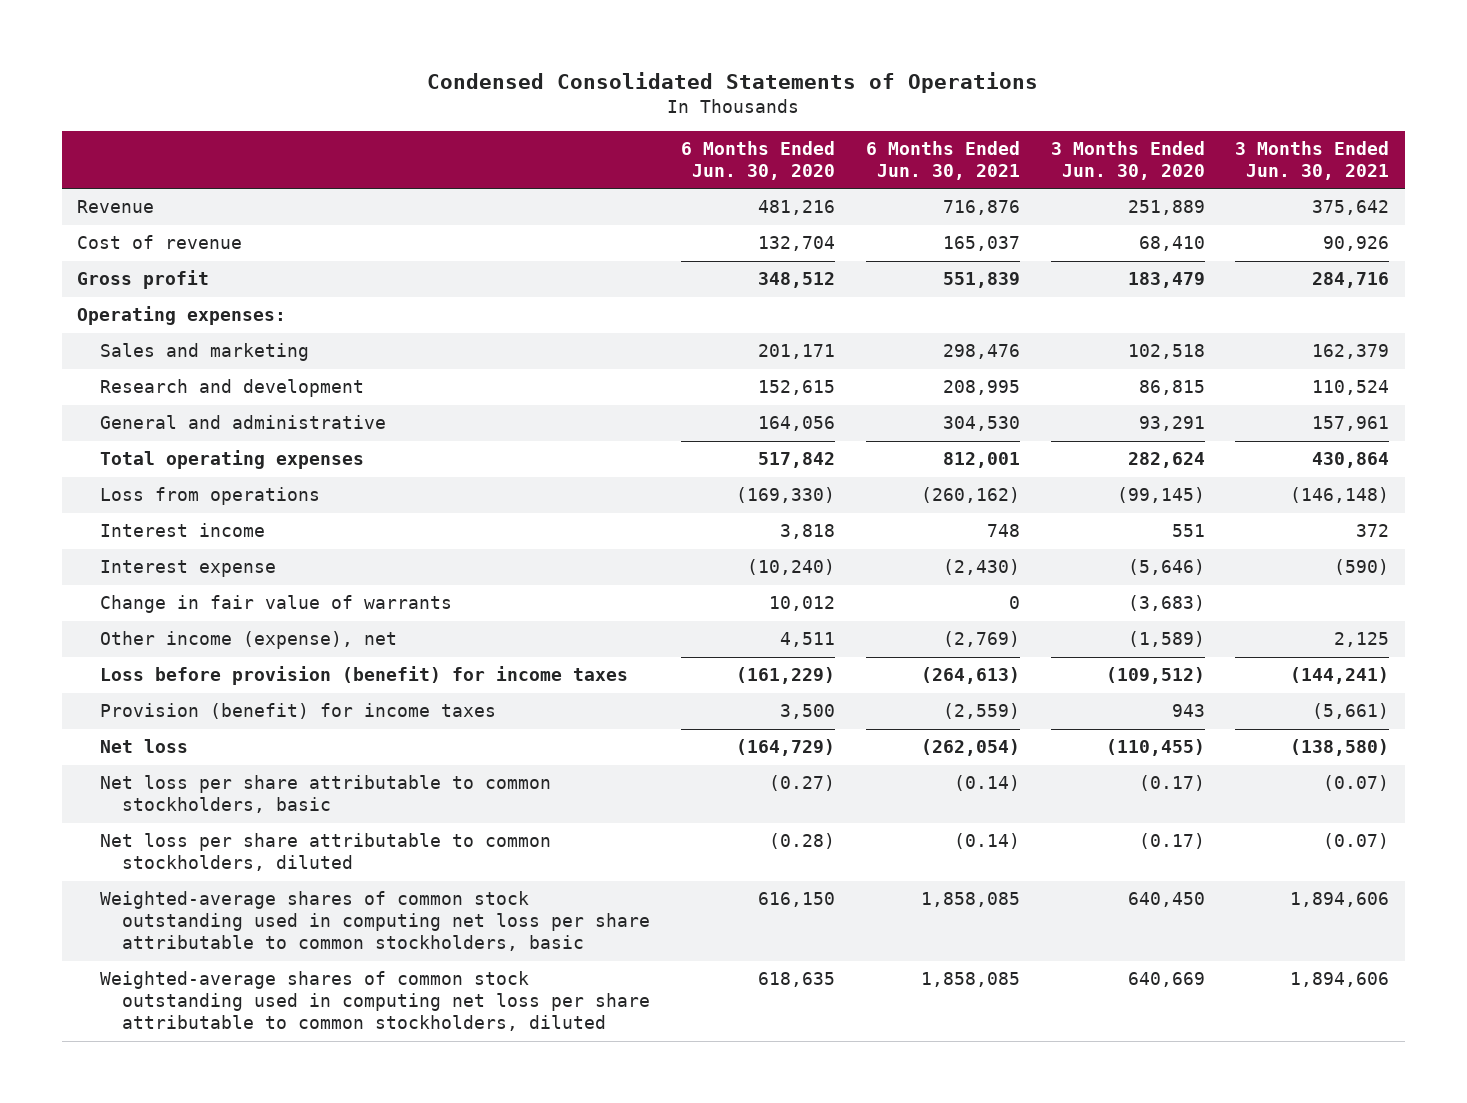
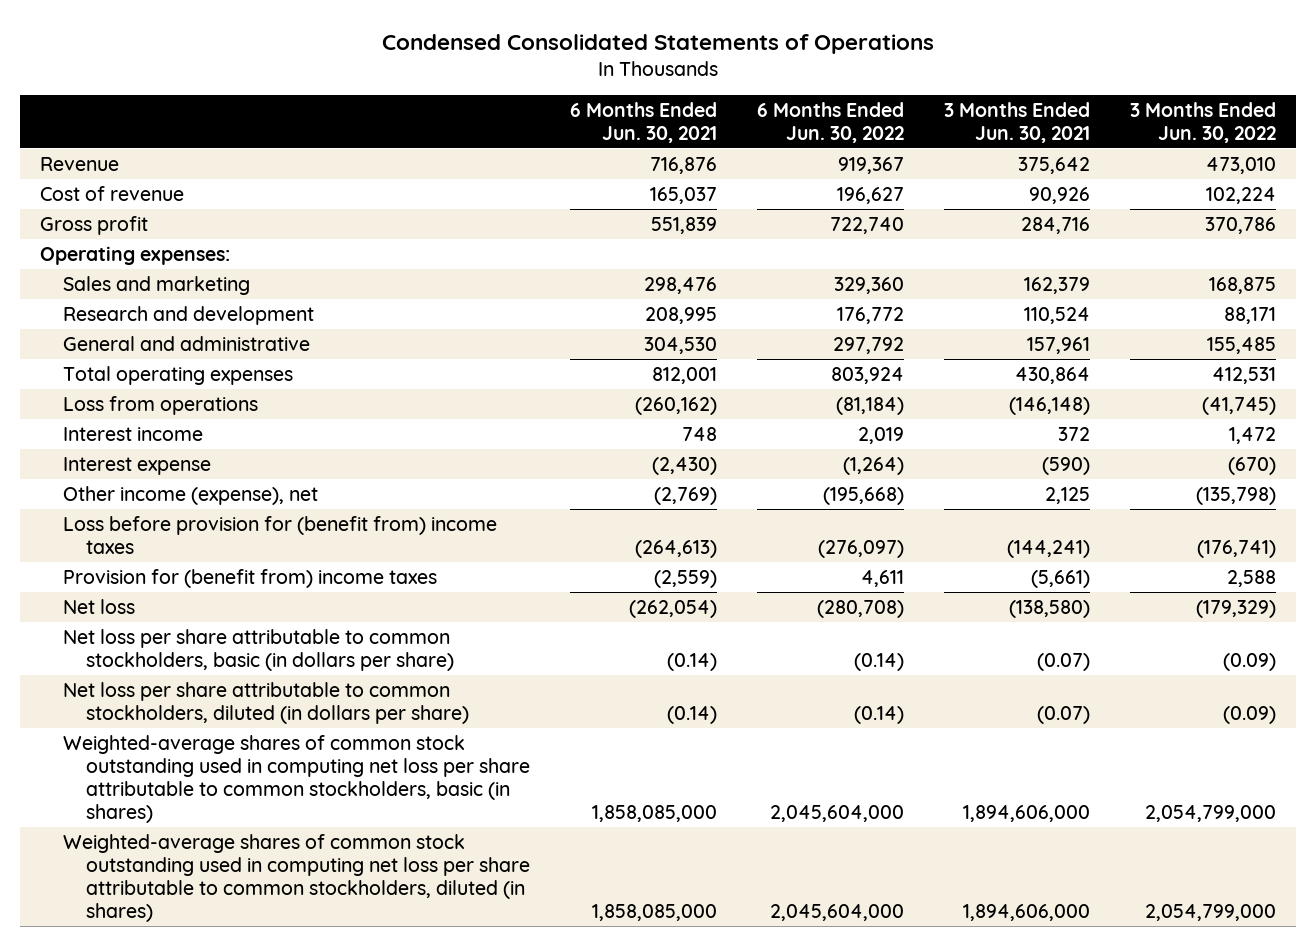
[681,141,836,181] 6 Months Ended Jun. 30, 2020 -> none
[1050,141,1205,181] 3 Months Ended Jun. 30, 2020 -> none
none -> [756,101,904,143] 6 Months Ended Jun. 30, 2022
none -> [1130,101,1277,143] 3 Months Ended Jun. 30, 2022
[99,595,452,614] Change in fair value of warrants -> none
[99,666,628,686] Loss before provision (benefit) for income taxes -> [62,515,497,554] Loss before provision for (benefit from) income taxes
[99,703,496,720] Provision (benefit) for income taxes -> [62,568,437,588] Provision for (benefit from) income taxes
[99,775,551,814] Net loss per share attributable to common stockholders, basic -> [62,628,454,671] Net loss per share attributable to common stockholders, basic (in dollars per share)
[99,833,551,872] Net loss per share attributable to common stockholders, diluted -> [62,681,469,724] Net loss per share attributable to common stockholders, diluted (in dollars per share)
[99,891,651,952] Weighted-average shares of common stock outstanding used in computing net loss per share attributable to common stockholders, basic -> [62,734,530,823] Weighted-average shares of common stock outstanding used in computing net loss per share attributable to common stockholders, basic (in shares)
[920,892,1020,908] 1,858,085 -> [591,804,717,822] 1,858,085,000
[1290,892,1390,908] 1,894,606 -> [962,804,1090,822] 1,894,606,000
[99,971,651,1032] Weighted-average shares of common stock outstanding used in computing net loss per share attributable to common stockholders, diluted -> [62,833,530,922] Weighted-average shares of common stock outstanding used in computing net loss per share attributable to common stockholders, diluted (in shares)
[920,972,1020,988] 1,858,085 -> [591,903,717,921] 1,858,085,000
[1290,972,1390,988] 1,894,606 -> [962,903,1090,921] 1,894,606,000

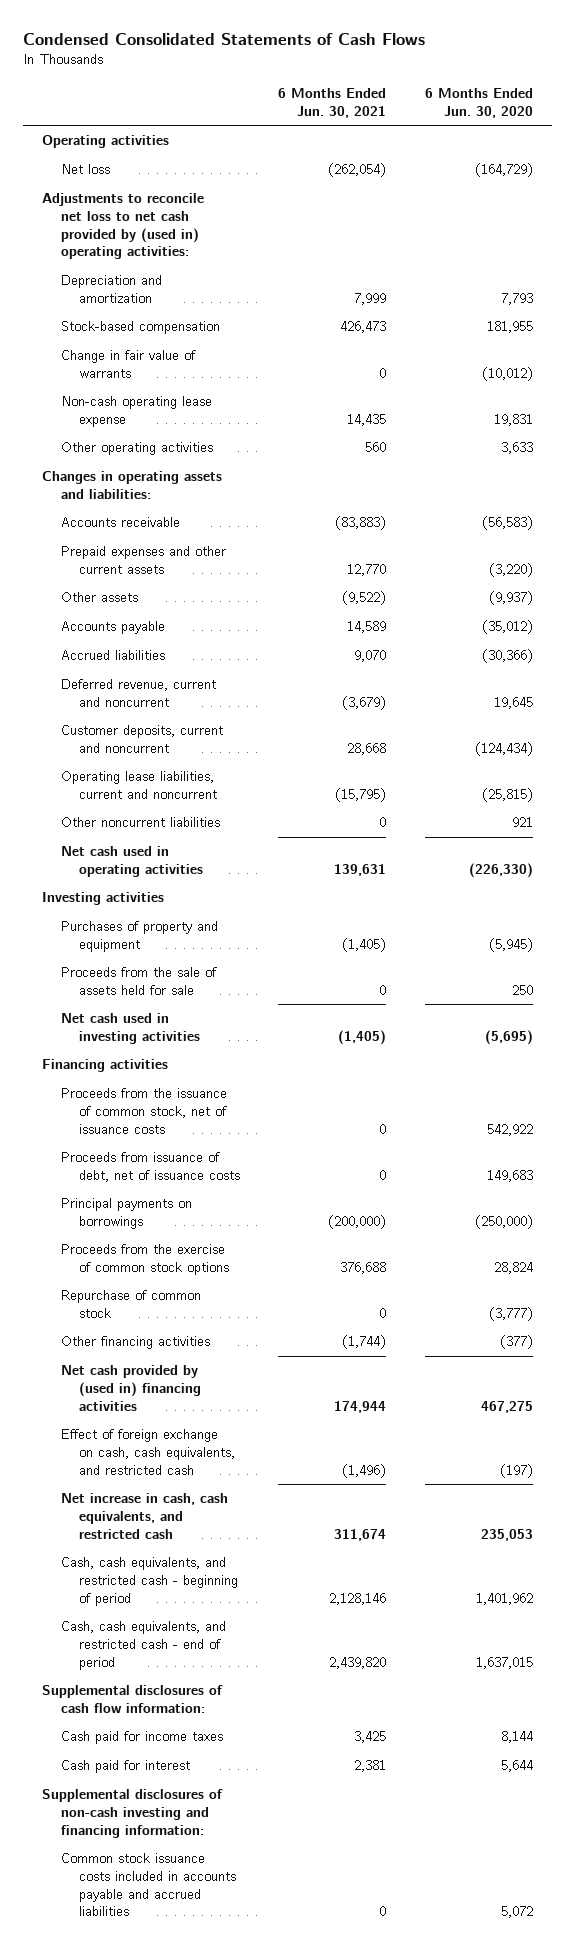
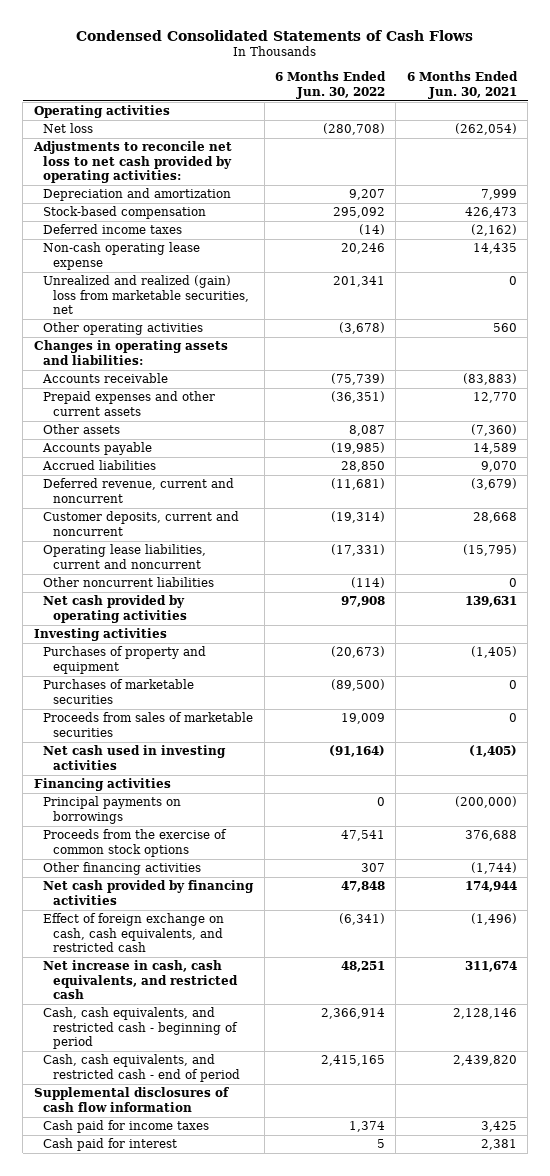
[424,87,533,118] 6 Months Ended Jun. 30, 2020 -> none
none -> [275,71,387,99] 6 Months Ended Jun. 30, 2022
[42,193,205,260] Adjustments to reconcile net loss to net cash provided by (used in) operating activities: -> [32,141,233,184] Adjustments to reconcile net loss to net cash provided by operating activities:
[60,350,196,378] Change in fair value of warrants -> none
none -> [43,224,183,235] Deferred income taxes
none -> [43,275,249,315] Unrealized and realized (gain) loss from marketable securities, net
[342,591,387,606] (9,522) -> [470,424,517,437] (7,360)
[60,846,204,877] Net cash used in operating activities -> [43,595,187,623] Net cash provided by operating activities
[60,967,217,995] Proceeds from the sale of assets held for sale -> none
none -> [43,679,195,704] Purchases of marketable securities
none -> [43,712,254,737] Proceeds from sales of marketable securities
[60,1088,228,1134] Proceeds from the issuance of common stock, net of issuance costs -> none
[60,1152,241,1182] Proceeds from issuance of debt, net of issuance costs -> none
[60,1290,201,1318] Repurchase of common stock -> none
[60,1365,202,1411] Net cash provided by (used in) financing activities -> [43,880,255,905] Net cash provided by financing activities
[42,1685,224,1713] Supplemental disclosures of cash flow information: -> [33,1087,229,1112] Supplemental disclosures of cash flow information
[42,1789,224,1838] Supplemental disclosures of non-cash investing and financing information: -> none
[60,1853,237,1917] Common stock issuance costs included in accounts payable and accrued liabilities -> none

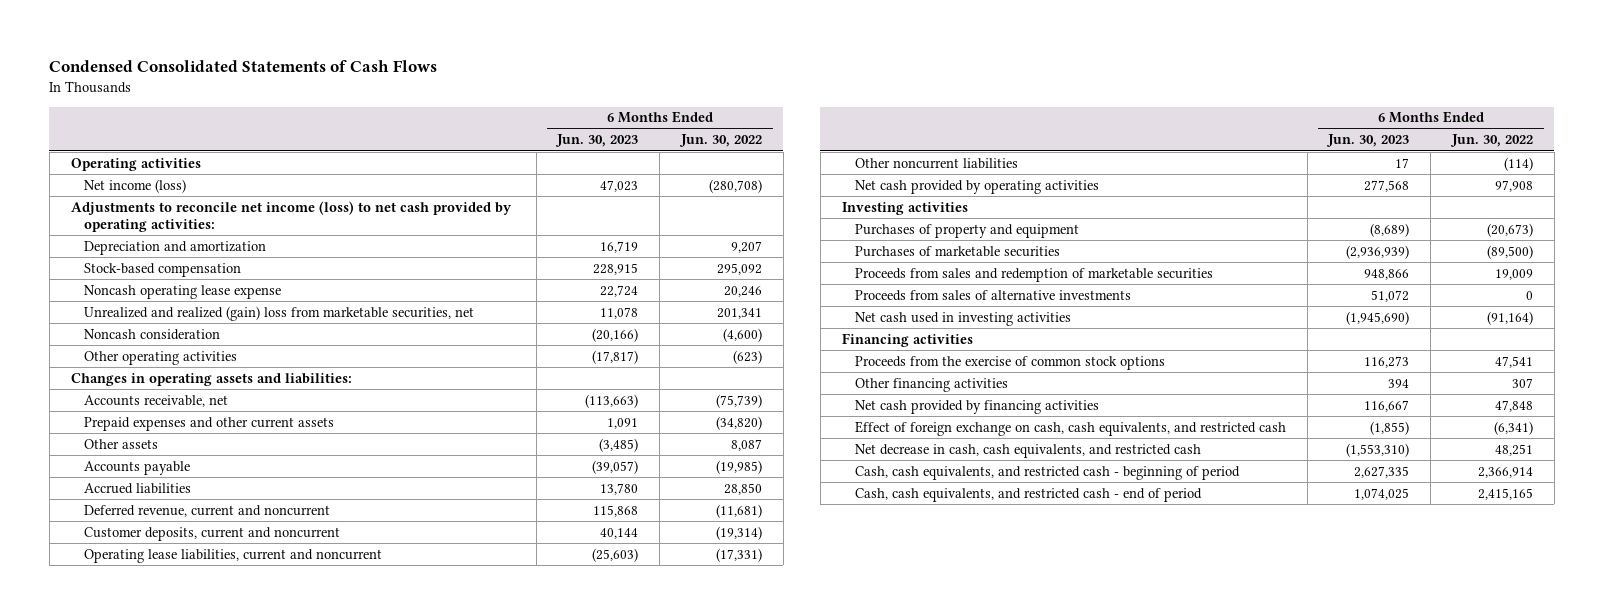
[406,71,518,99] 6 Months Ended Jun. 30, 2021 -> none
none -> [555,134,639,148] Jun. 30, 2023
[43,123,94,134] Net loss -> [83,178,186,193] Net income (loss)
[32,141,233,184] Adjustments to reconcile net loss to net cash provided by operating activities: -> [70,200,512,233] Adjustments to reconcile net income (loss) to net cash provided by operating activities:
[43,224,183,235] Deferred income taxes -> none
[43,242,201,270] Non-cash operating lease expense -> [83,284,281,299] Noncash operating lease expense
none -> [83,328,220,340] Noncash consideration
[339,322,386,335] (3,678) -> [733,349,763,364] (623)
[42,373,169,384] Accounts receivable -> [83,394,228,407] Accounts receivable, net
[331,391,386,404] (36,351) -> [716,415,763,430] (34,820)
[43,712,254,737] Proceeds from sales of marketable securities -> [854,267,1213,282] Proceeds from sales and redemption of marketable securities
none -> [854,289,1131,301] Proceeds from sales of alternative investments
[43,796,182,824] Principal payments on borrowings -> none
[43,960,238,1000] Net increase in cash, cash equivalents, and restricted cash -> [854,443,1201,458] Net decrease in cash, cash equivalents, and restricted cash
[33,1087,229,1112] Supplemental disclosures of cash flow information -> none
[43,1120,210,1134] Cash paid for income taxes -> none
[43,1138,178,1152] Cash paid for interest -> none

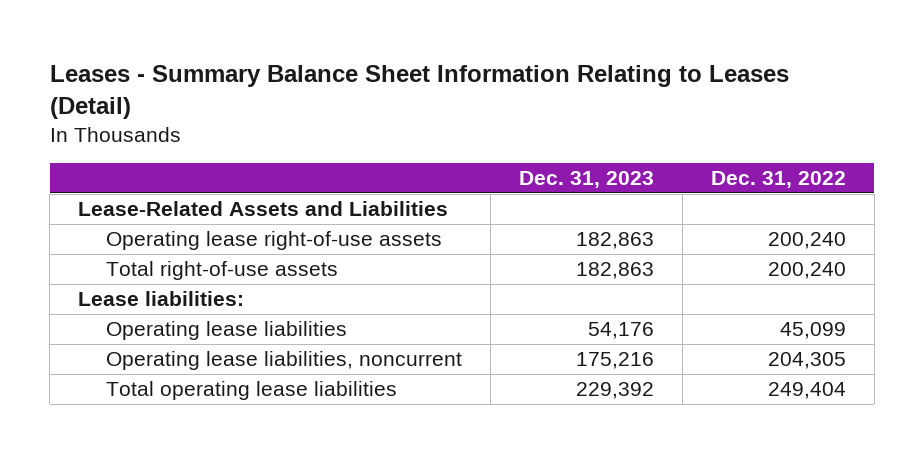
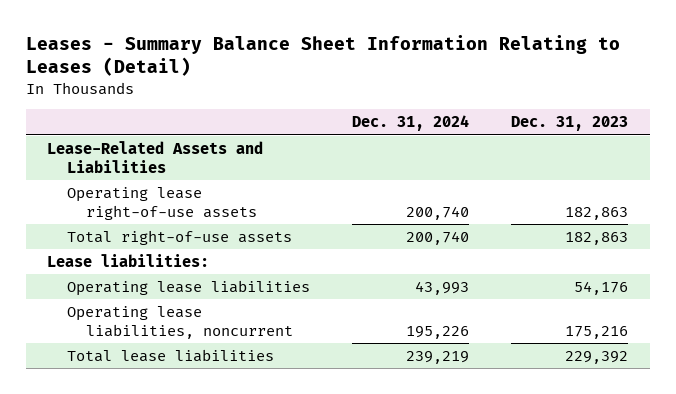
[710,171,846,189] Dec. 31, 2022 -> none
none -> [351,115,469,132] Dec. 31, 2024
[105,381,397,401] Total operating lease liabilities -> [66,349,274,363] Total lease liabilities

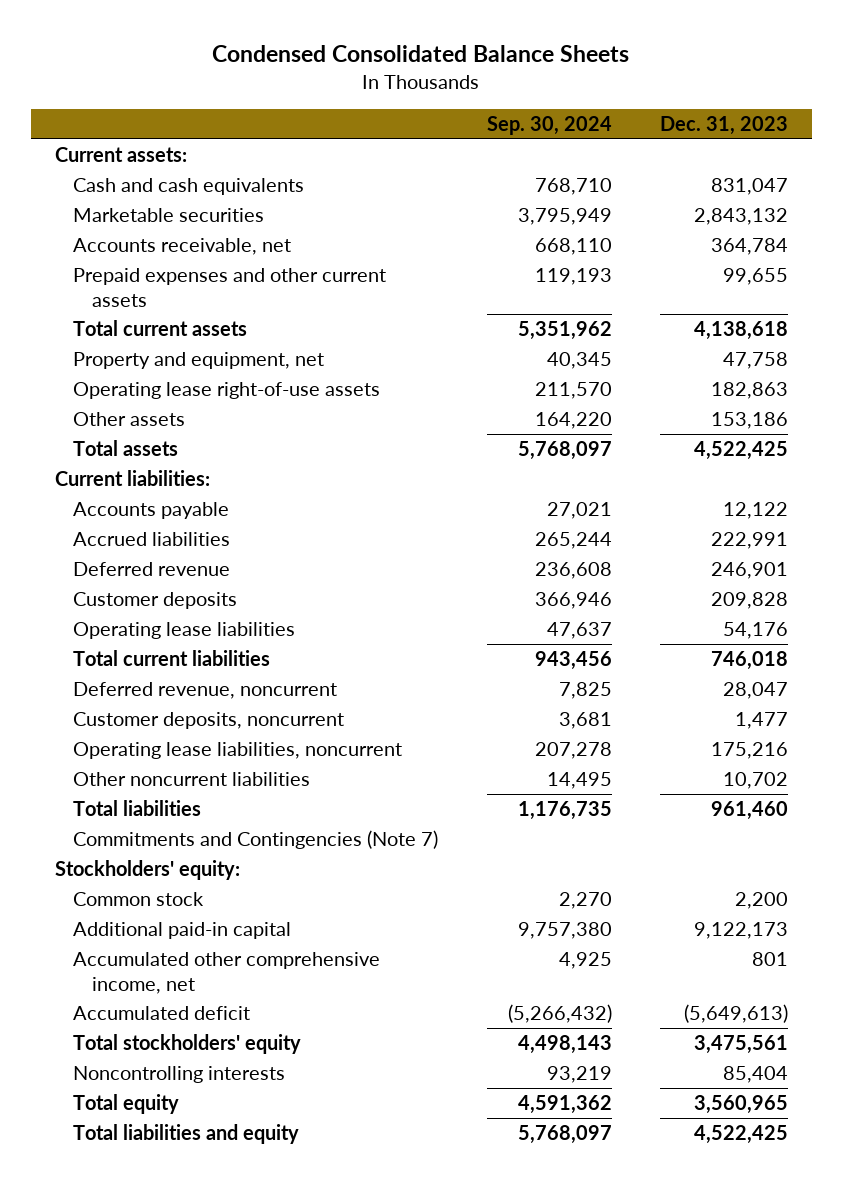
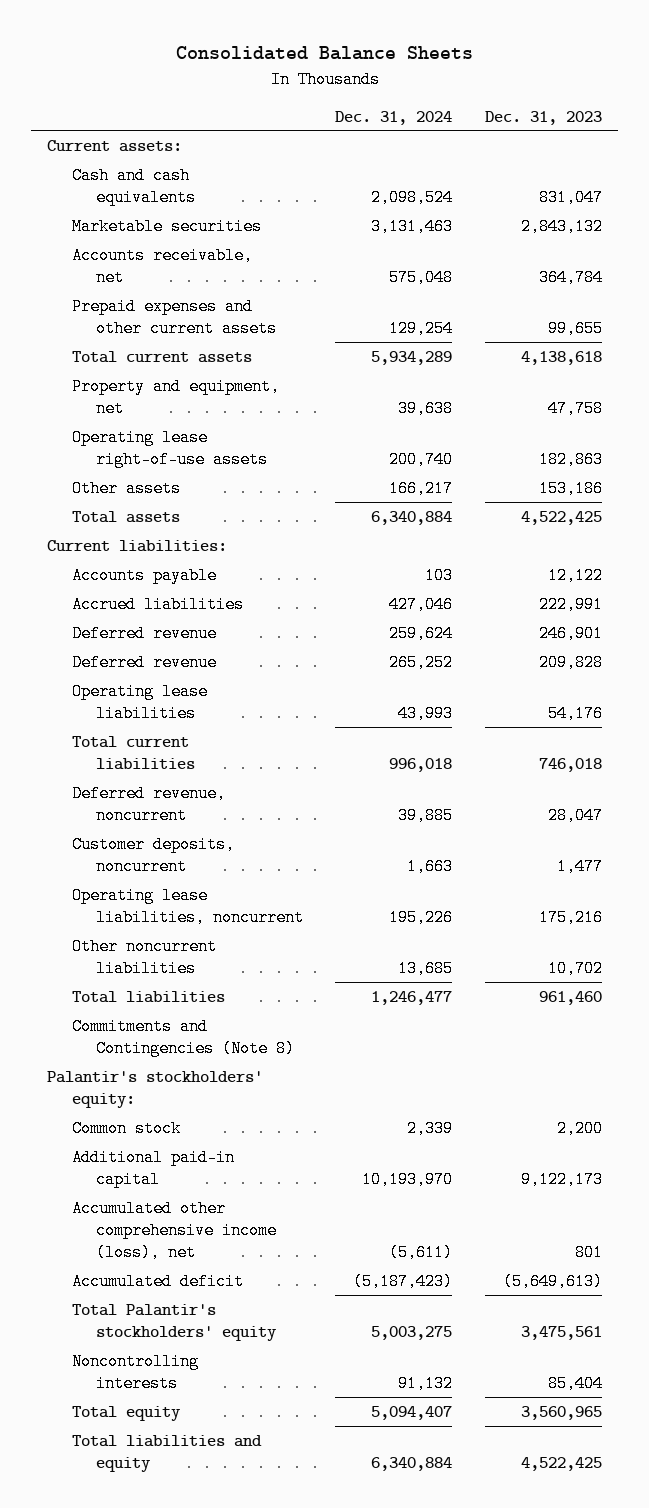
[212,44,630,62] Condensed Consolidated Balance Sheets -> [175,46,473,61] Consolidated Balance Sheets
[486,115,612,135] Sep. 30, 2024 -> none
none -> [335,110,453,125] Dec. 31, 2024
[73,592,238,610] Customer deposits -> [71,653,217,671] Deferred revenue
[73,830,439,850] Commitments and Contingencies (Note 7) -> [71,1017,296,1057] Commitments and Contingencies (Note 8)
[54,860,240,881] Stockholders' equity: -> [47,1070,264,1108] Palantir's stockholders' equity:
[73,952,381,994] Accumulated other comprehensive income, net -> [71,1199,278,1261] Accumulated other comprehensive income (loss), net
[73,1034,302,1055] Total stockholders' equity -> [71,1303,278,1341] Total Palantir's stockholders' equity

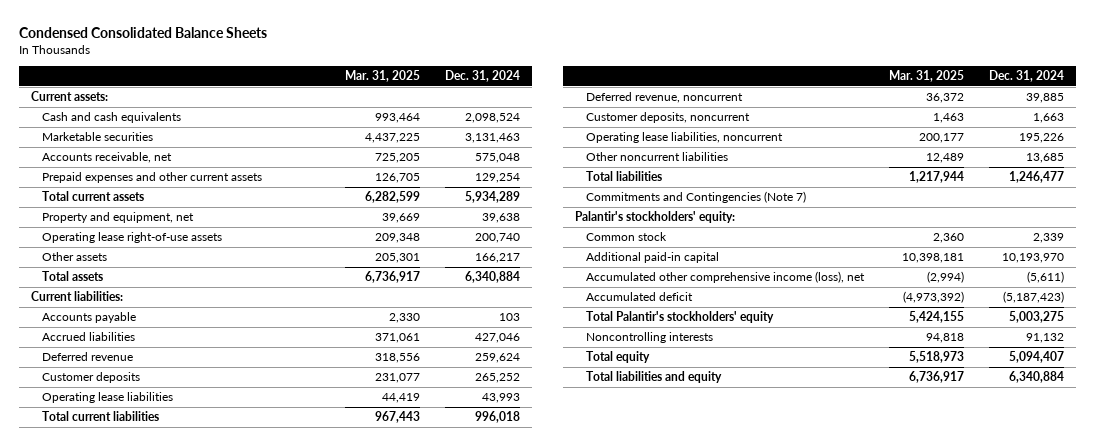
[175,46,473,61] Consolidated Balance Sheets -> [18,26,267,38] Condensed Consolidated Balance Sheets
[484,110,602,125] Dec. 31, 2023 -> none
none -> [345,70,421,83] Mar. 31, 2025
[71,653,217,671] Deferred revenue -> [42,372,141,384] Customer deposits
[71,1017,296,1057] Commitments and Contingencies (Note 8) -> [585,191,806,204] Commitments and Contingencies (Note 7)

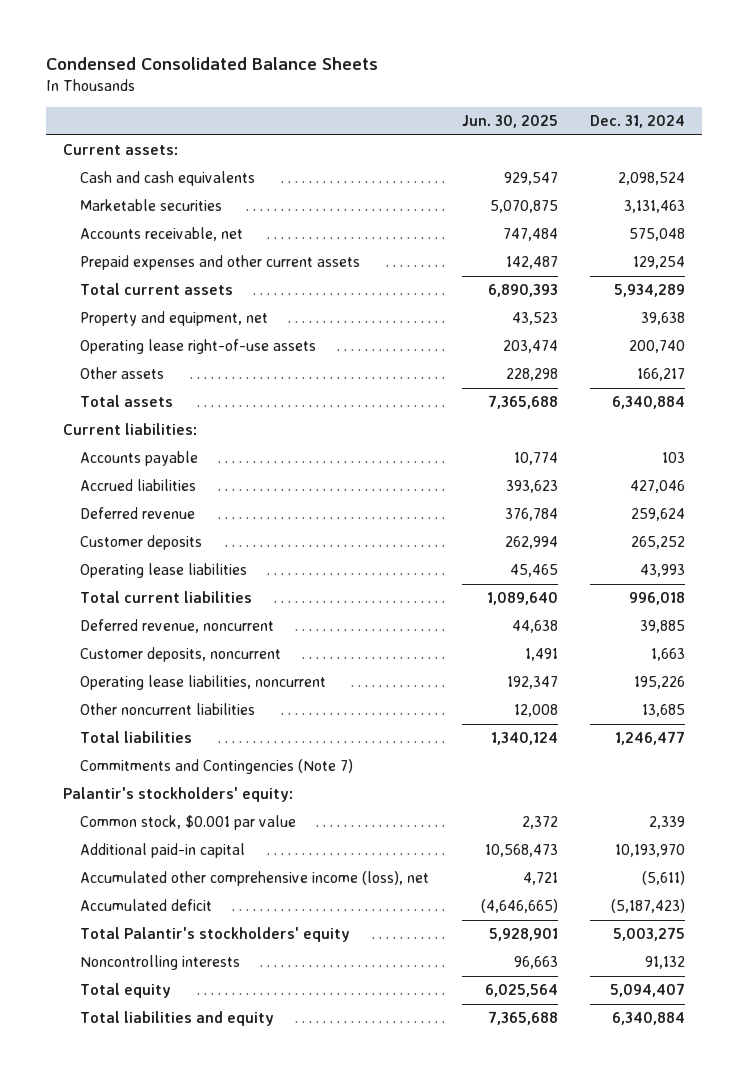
[345,70,421,83] Mar. 31, 2025 -> none
none -> [461,114,558,128] Jun. 30, 2025
[585,232,667,242] Common stock -> [79,815,296,831] Common stock, $0.001 par value

